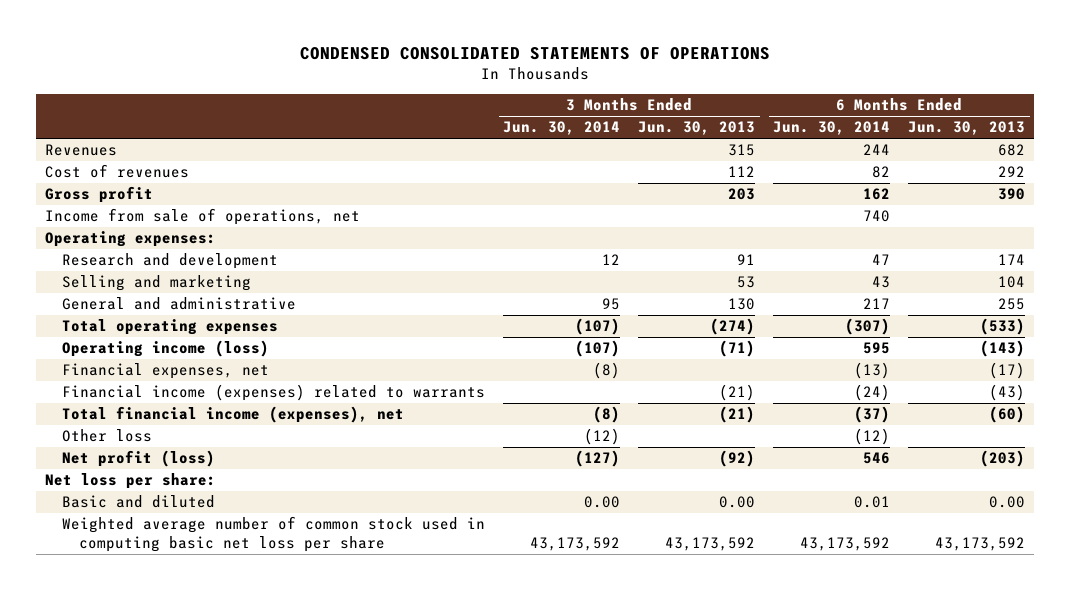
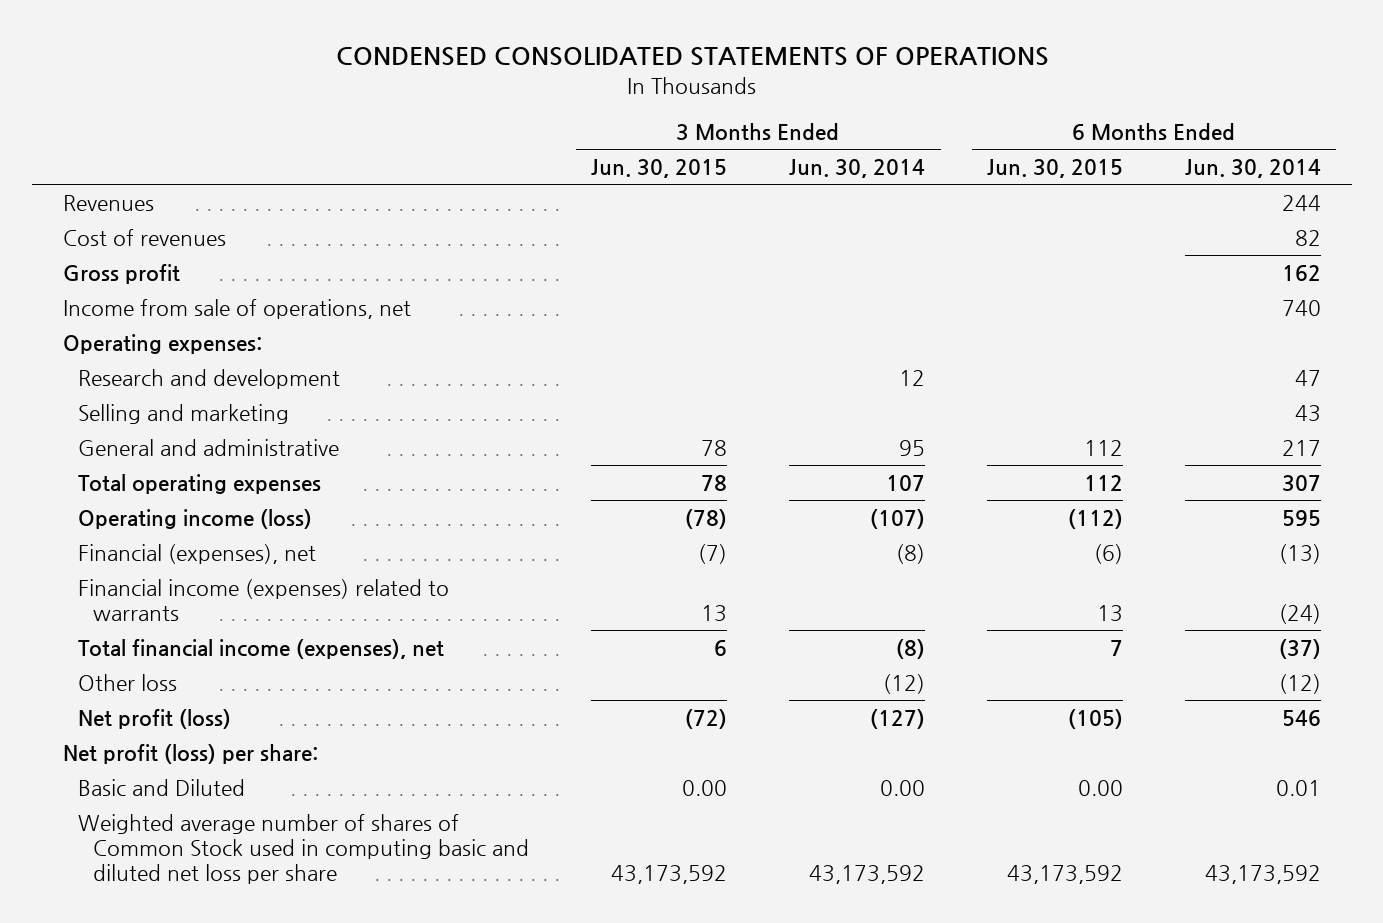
[638,121,756,136] Jun. 30, 2013 -> none
[908,121,1026,136] Jun. 30, 2013 -> none
none -> [591,159,728,179] Jun. 30, 2015
none -> [987,159,1124,179] Jun. 30, 2015
[575,318,621,336] (107) -> [886,474,926,491] 107
[845,318,891,336] (307) -> [1281,474,1321,491] 307
[62,363,270,380] Financial expenses, net -> [77,543,316,564] Financial (expenses), net
[44,473,216,490] Net loss per share: -> [62,743,318,764] Net profit (loss) per share:
[62,495,216,509] Basic and diluted -> [77,778,245,796] Basic and Diluted
[62,516,486,553] Weighted average number of common stock used in computing basic net loss per share -> [77,813,530,885] Weighted average number of shares of Common Stock used in computing basic and diluted net loss per share

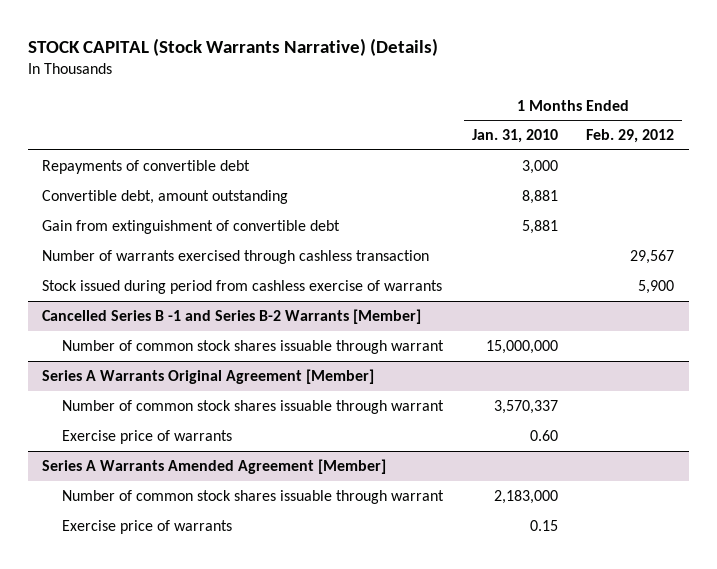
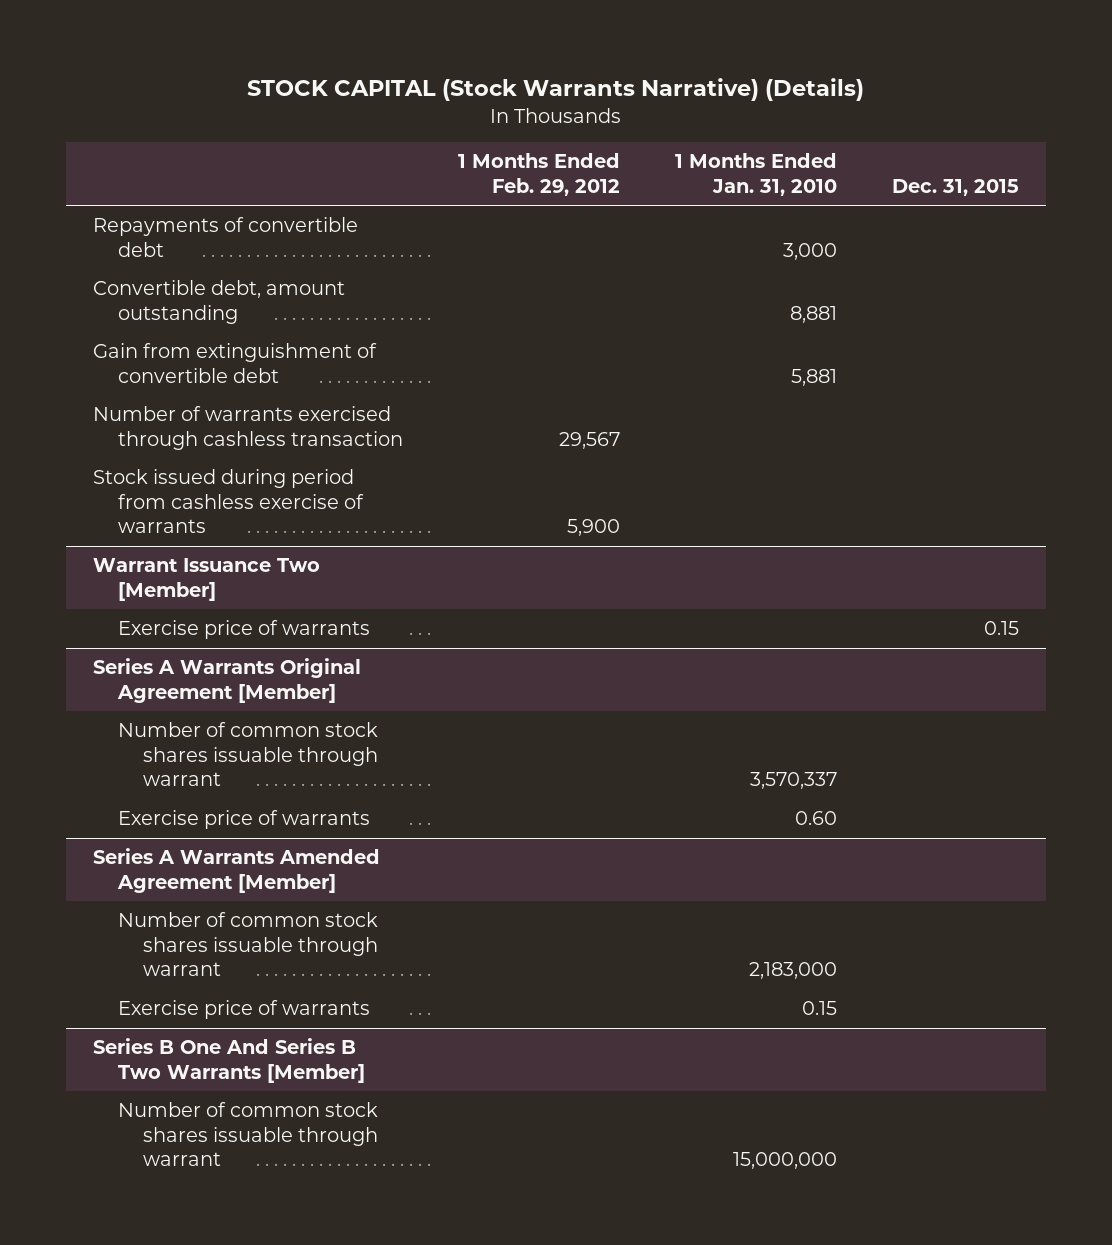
none -> [891,178,1019,196] Dec. 31, 2015
[42,309,422,325] Cancelled Series B -1 and Series B-2 Warrants [Member] -> none
[61,340,444,355] Number of common stock shares issuable through warrant -> none
none -> [93,558,321,601] Warrant Issuance Two [Member]
none -> [118,620,371,640] Exercise price of warrants
none -> [93,1038,366,1083] Series B One And Series B Two Warrants [Member]
none -> [118,1102,379,1166] Number of common stock shares issuable through warrant

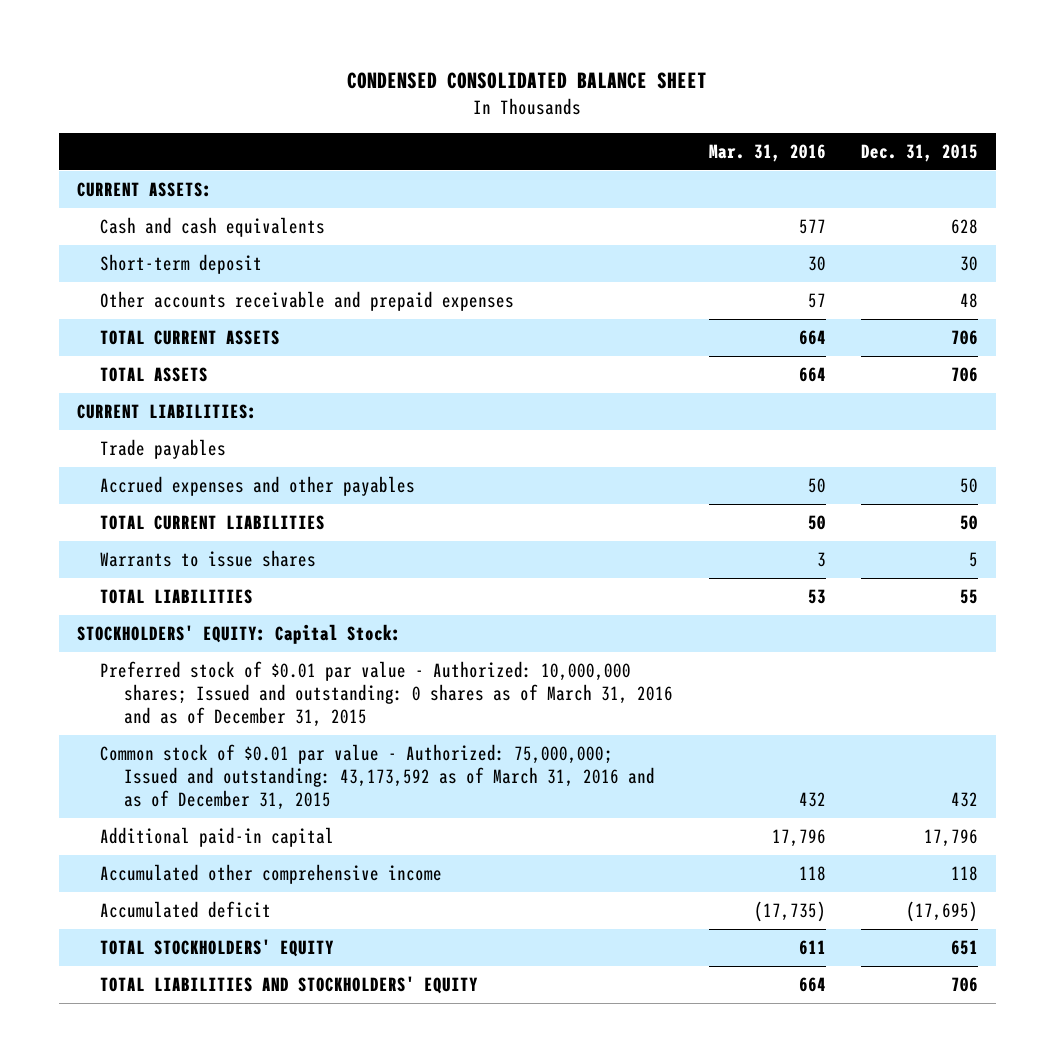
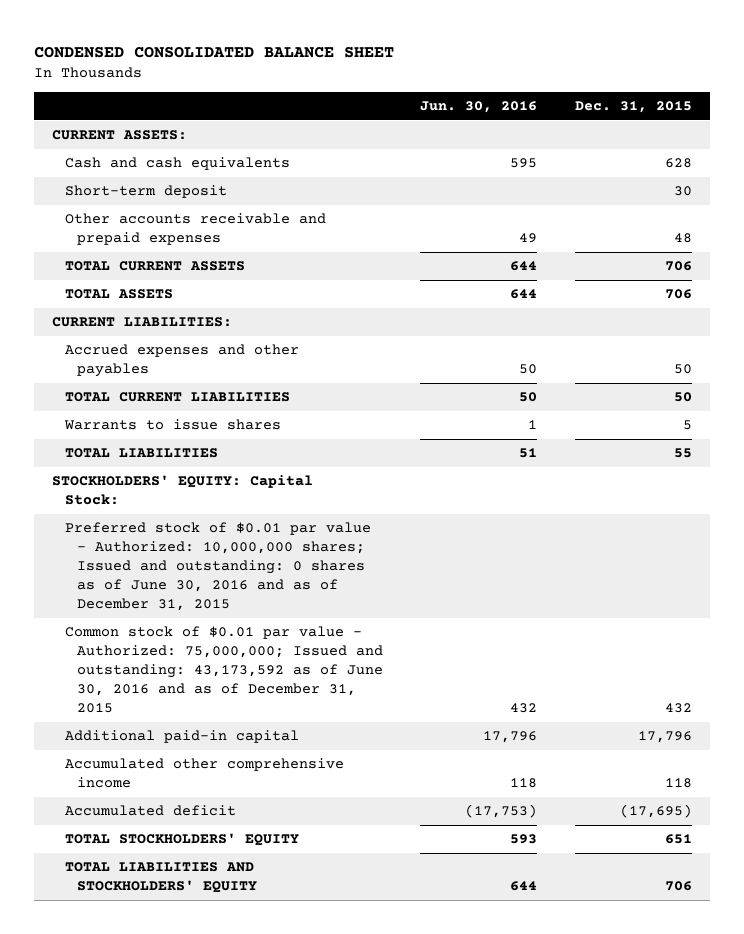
[708,143,826,162] Mar. 31, 2016 -> none
none -> [420,101,538,114] Jun. 30, 2016
[100,438,227,459] Trade payables -> none
[100,660,674,727] Preferred stock of $0.01 par value - Authorized: 10,000,000 shares; Issued and outstanding: 0 shares as of March 31, 2016 and as of December 31, 2015 -> [64,522,371,611] Preferred stock of $0.01 par value - Authorized: 10,000,000 shares; Issued and outstanding: 0 shares as of June 30, 2016 and as of December 31, 2015
[100,743,656,810] Common stock of $0.01 par value - Authorized: 75,000,000; Issued and outstanding: 43,173,592 as of March 31, 2016 and as of December 31, 2015 -> [64,626,383,713] Common stock of $0.01 par value - Authorized: 75,000,000; Issued and outstanding: 43,173,592 as of June 30, 2016 and as of December 31, 2015

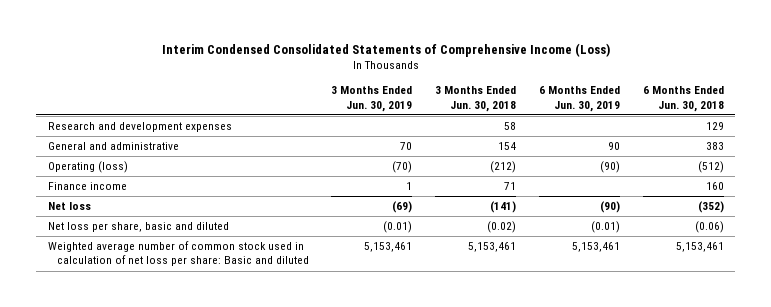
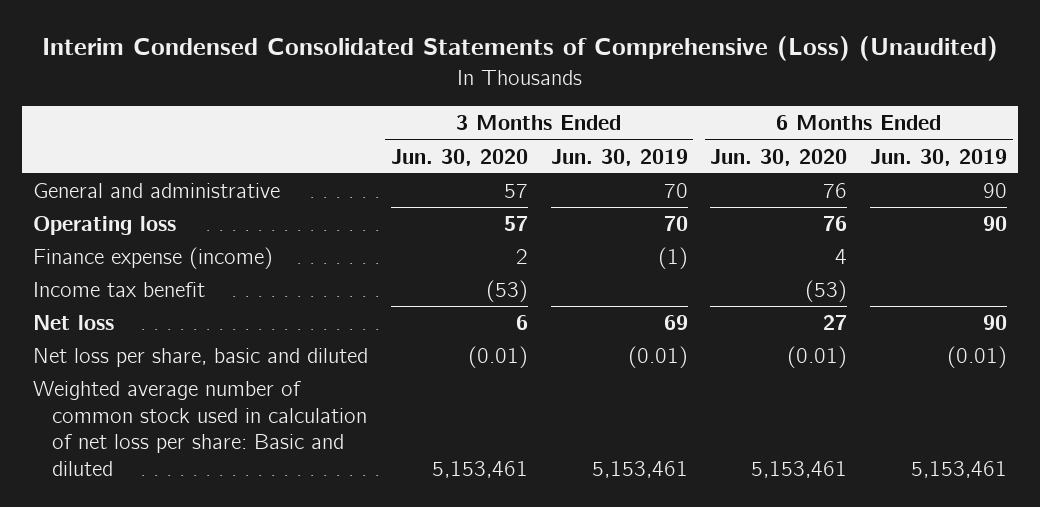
[161,42,610,57] Interim Condensed Consolidated Statements of Comprehensive Income (Loss) -> [42,36,999,62] Interim Condensed Consolidated Statements of Comprehensive (Loss) (Unaudited)
[435,86,517,112] 3 Months Ended Jun. 30, 2018 -> none
[642,86,724,112] 6 Months Ended Jun. 30, 2018 -> none
none -> [390,148,528,166] Jun. 30, 2020
none -> [710,148,848,166] Jun. 30, 2020
[47,122,232,133] Research and development expenses -> none
[47,161,128,174] Operating (loss) -> [33,216,177,236] Operating loss
[392,161,413,174] (70) -> [663,216,688,232] 70
[599,161,620,174] (90) -> [982,216,1007,232] 90
[47,182,127,191] Finance income -> [33,247,274,270] Finance expense (income)
[406,182,413,191] 1 -> [657,247,688,270] (1)
none -> [33,282,206,298] Income tax benefit
[392,201,413,214] (69) -> [663,315,688,331] 69
[599,201,620,214] (90) -> [982,315,1007,331] 90

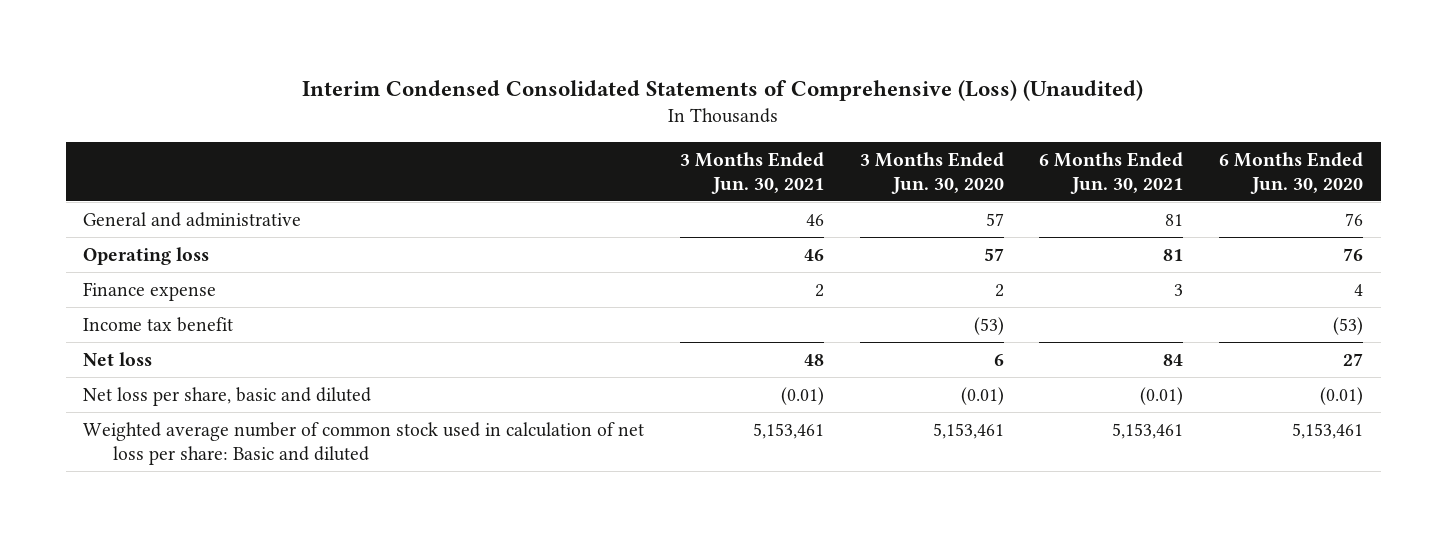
[550,148,688,166] Jun. 30, 2019 -> none
[869,148,1007,166] Jun. 30, 2019 -> none
none -> [680,151,825,194] 3 Months Ended Jun. 30, 2021
none -> [1039,151,1184,194] 6 Months Ended Jun. 30, 2021
[33,247,274,270] Finance expense (income) -> [83,281,217,301] Finance expense

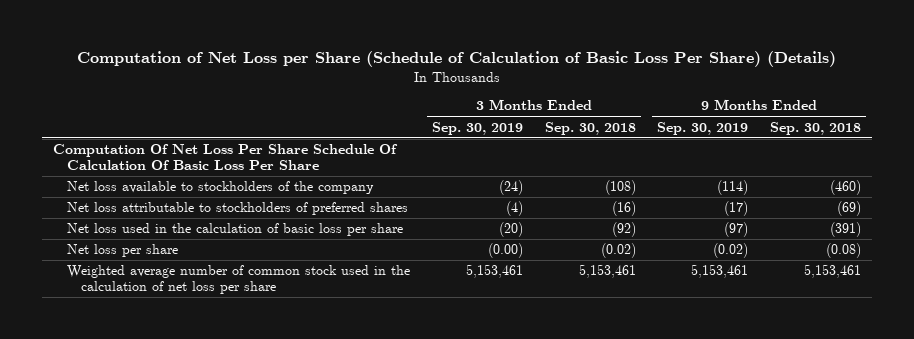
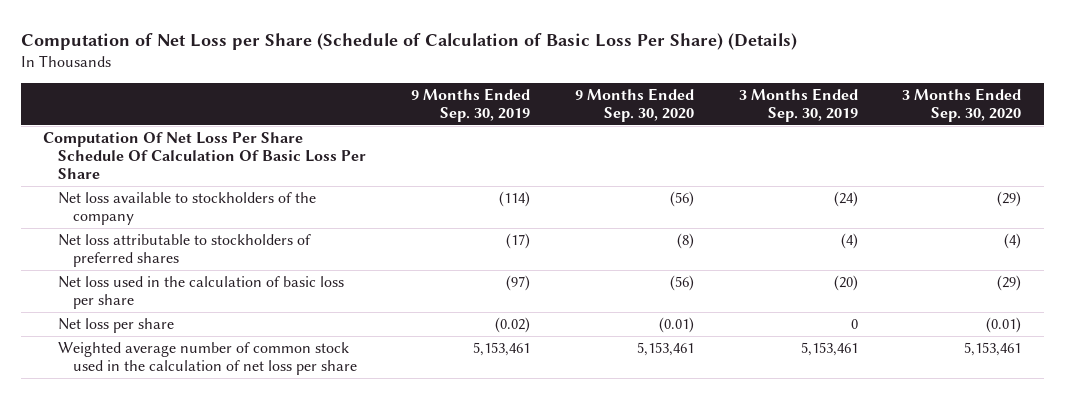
[544,121,636,135] Sep. 30, 2018 -> none
[770,121,862,135] Sep. 30, 2018 -> none
none -> [574,87,694,122] 9 Months Ended Sep. 30, 2020
none -> [902,87,1022,122] 3 Months Ended Sep. 30, 2020
[487,243,523,259] (0.00) -> [850,319,858,330] 0

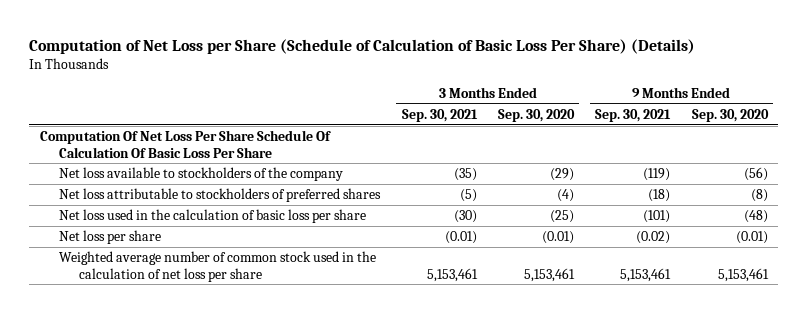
[411,87,531,122] 9 Months Ended Sep. 30, 2019 -> none
[738,87,858,122] 3 Months Ended Sep. 30, 2019 -> none
none -> [401,108,478,122] Sep. 30, 2021
none -> [595,108,672,122] Sep. 30, 2021
[669,275,694,292] (56) -> [743,210,768,224] (48)
[997,275,1022,292] (29) -> [549,210,574,224] (25)

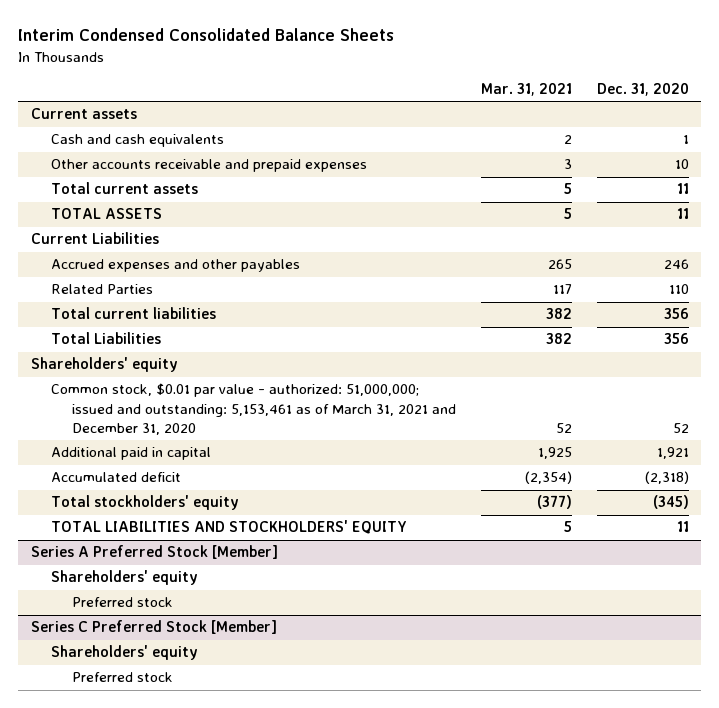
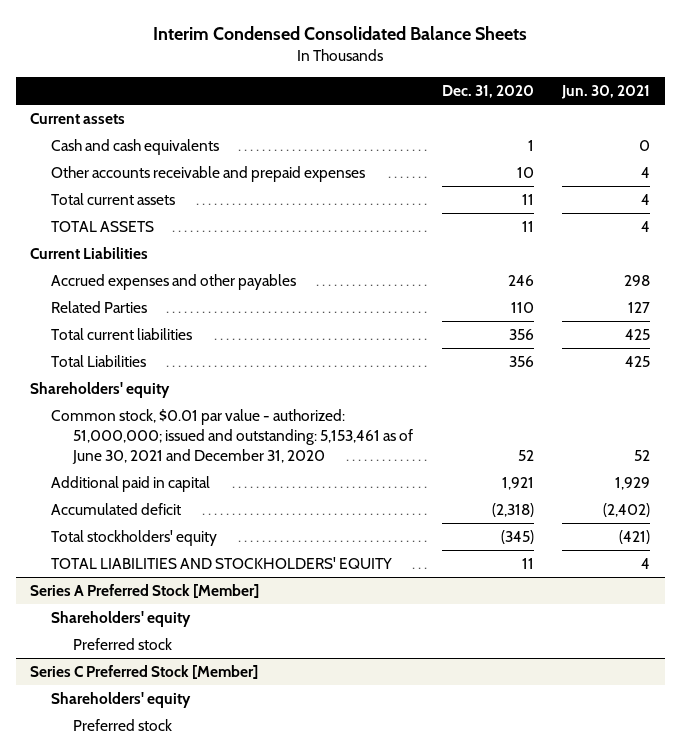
[481,83,573,97] Mar. 31, 2021 -> none
none -> [561,85,651,100] Jun. 30, 2021
[51,383,457,436] Common stock, $0.01 par value - authorized: 51,000,000; issued and outstanding: 5,153,461 as of March 31, 2021 and December 31, 2020 -> [51,409,413,465] Common stock, $0.01 par value - authorized: 51,000,000; issued and outstanding: 5,153,461 as of June 30, 2021 and December 31, 2020

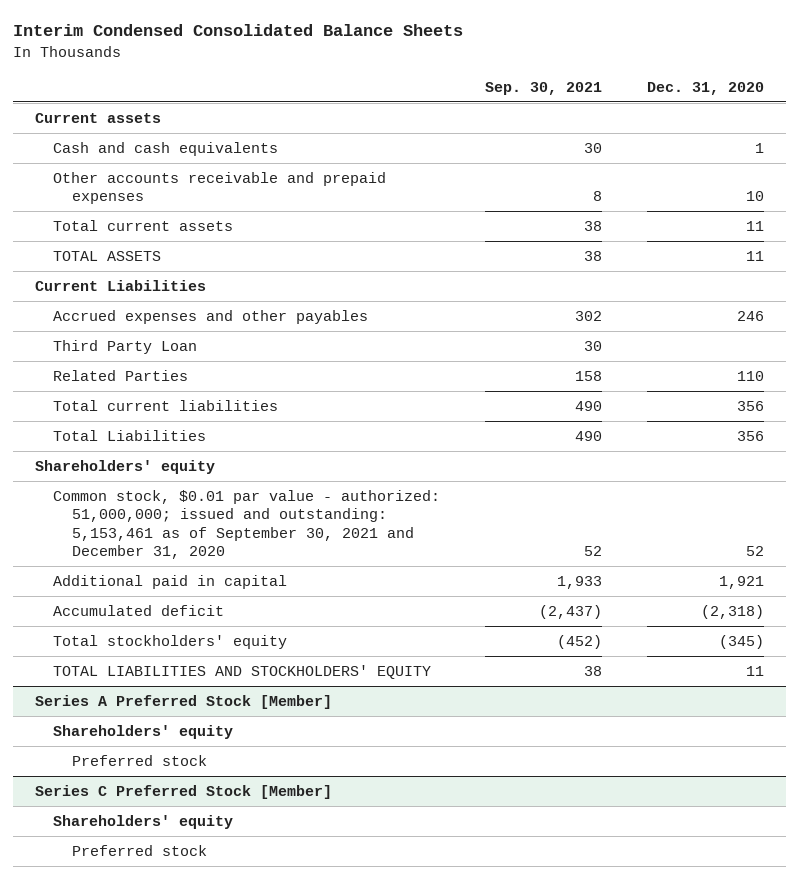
[561,85,651,100] Jun. 30, 2021 -> none
none -> [485,81,603,95] Sep. 30, 2021
none -> [53,340,198,355] Third Party Loan
[51,409,413,465] Common stock, $0.01 par value - authorized: 51,000,000; issued and outstanding: 5,153,461 as of June 30, 2021 and December 31, 2020 -> [53,490,441,559] Common stock, $0.01 par value - authorized: 51,000,000; issued and outstanding: 5,153,461 as of September 30, 2021 and December 31, 2020

